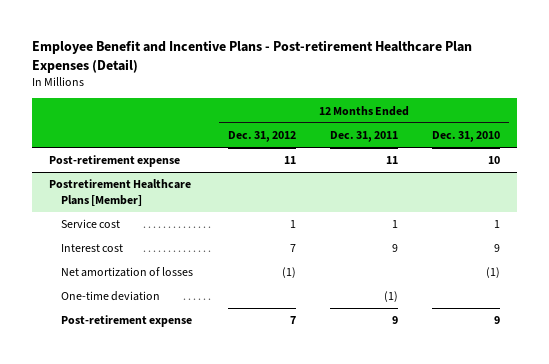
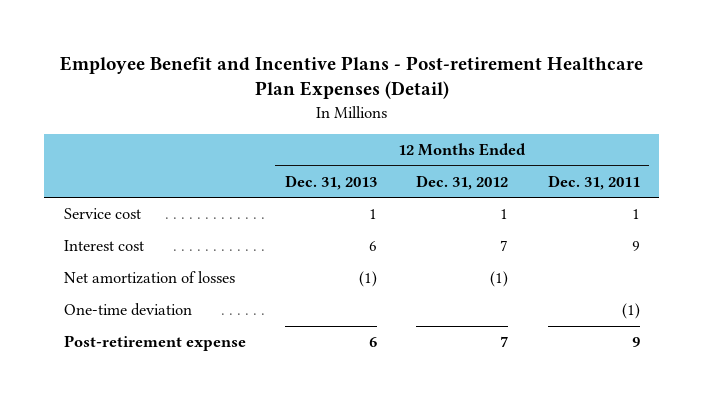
[431,130,500,142] Dec. 31, 2010 -> none
none -> [284,174,377,190] Dec. 31, 2013
[49,155,181,168] Post-retirement expense -> none
[49,179,192,206] Postretirement Healthcare Plans [Member] -> none

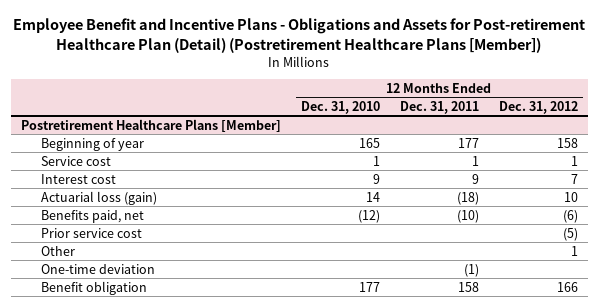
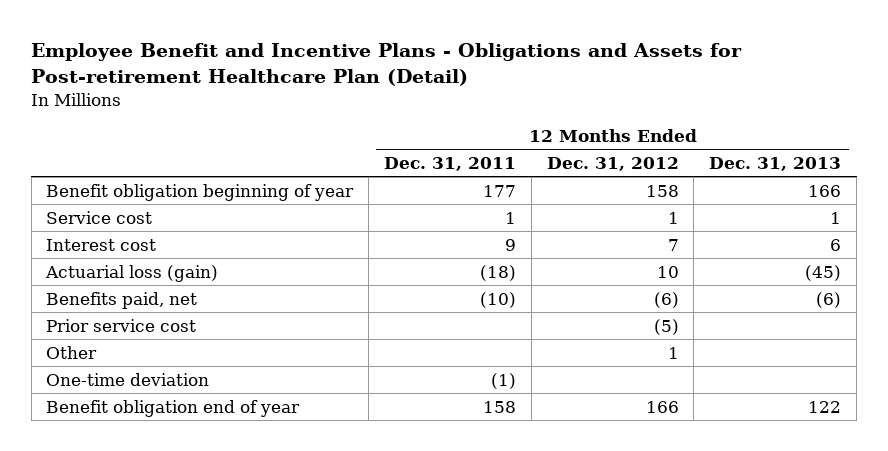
[13,18,586,53] Employee Benefit and Incentive Plans - Obligations and Assets for Post-retirement Healthcare Plan (Detail) (Postretirement Healthcare Plans [Member]) -> [31,43,743,87] Employee Benefit and Incentive Plans - Obligations and Assets for Post-retirement Healthcare Plan (Detail)
[300,100,380,114] Dec. 31, 2010 -> none
none -> [709,156,842,171] Dec. 31, 2013
[21,118,282,132] Postretirement Healthcare Plans [Member] -> none
[40,137,144,151] Beginning of year -> [46,183,355,201] Benefit obligation beginning of year
[40,280,147,295] Benefit obligation -> [46,399,301,417] Benefit obligation end of year

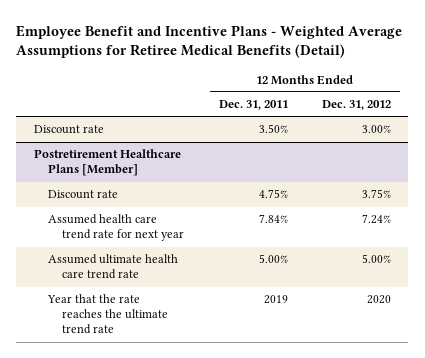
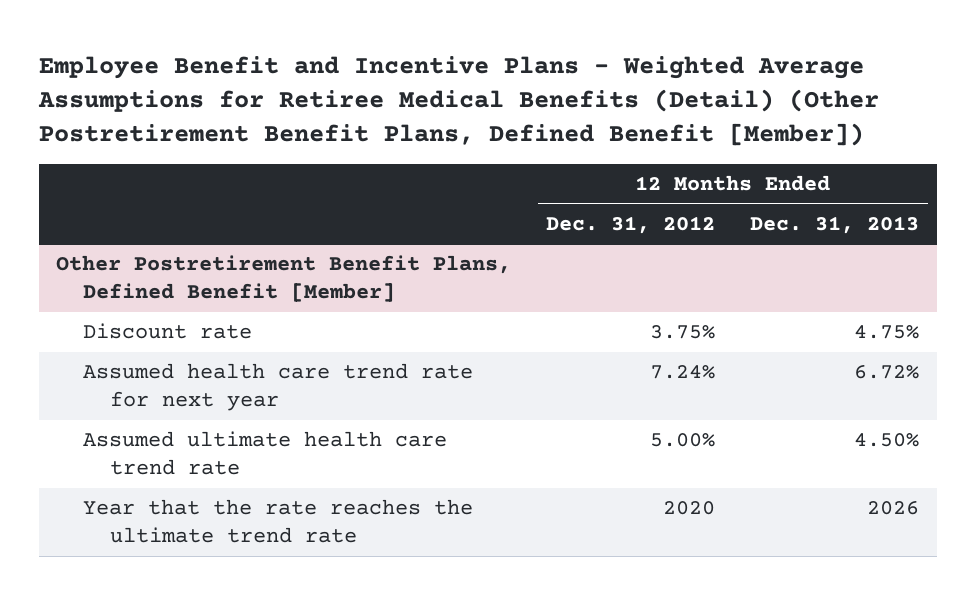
[16,24,403,58] Employee Benefit and Incentive Plans - Weighted Average Assumptions for Retiree Medical Benefits (Detail) -> [37,56,879,147] Employee Benefit and Incentive Plans - Weighted Average Assumptions for Retiree Medical Benefits (Detail) (Other Postretirement Benefit Plans, Defined Benefit [Member])
[218,100,288,111] Dec. 31, 2011 -> none
none -> [750,215,920,234] Dec. 31, 2013
[33,125,104,135] Discount rate -> none
[33,149,181,177] Postretirement Healthcare Plans [Member] -> none
none -> [56,255,512,303] Other Postretirement Benefit Plans, Defined Benefit [Member]

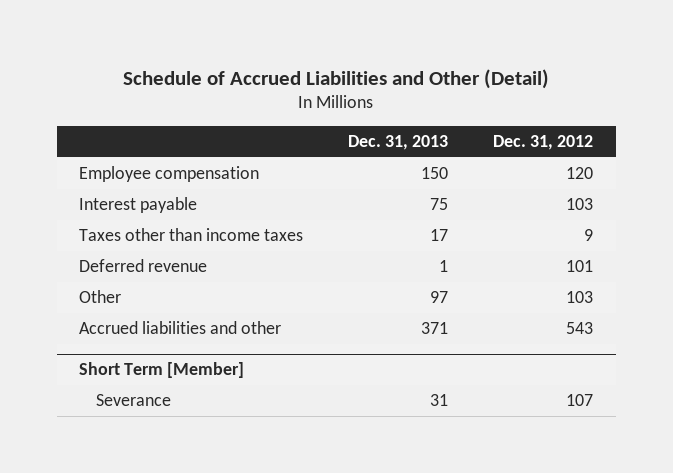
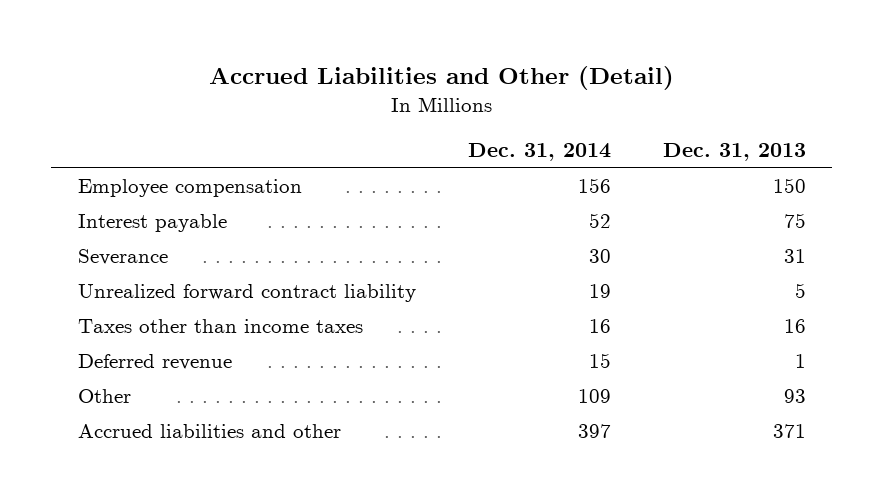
[123,68,550,89] Schedule of Accrued Liabilities and Other (Detail) -> [208,65,674,90] Accrued Liabilities and Other (Detail)
[493,135,594,151] Dec. 31, 2012 -> none
none -> [467,143,611,162] Dec. 31, 2014
none -> [77,248,168,265] Severance
none -> [77,283,416,302] Unrealized forward contract liability
[430,229,449,242] 17 -> [784,318,807,333] 16
[430,291,449,304] 97 -> [784,388,807,403] 93
[79,362,245,379] Short Term [Member] -> none
[96,394,172,407] Severance -> none

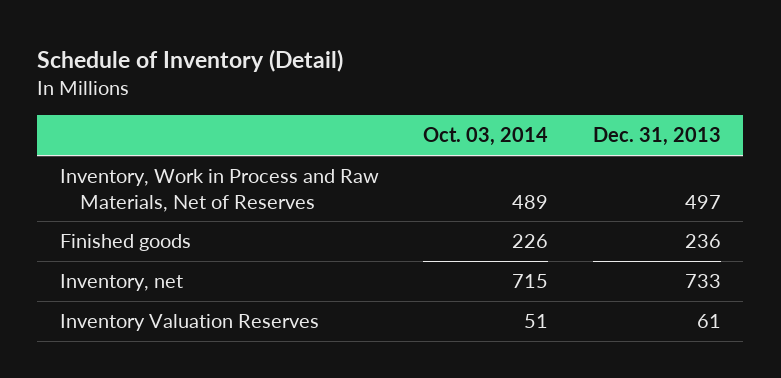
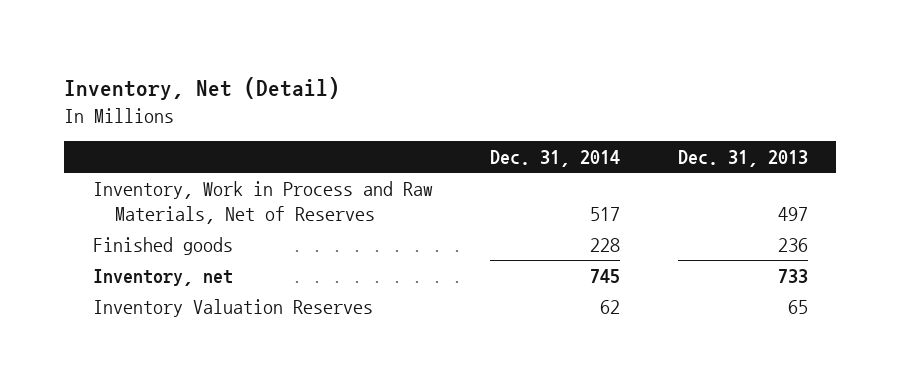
[37,49,344,73] Schedule of Inventory (Detail) -> [64,76,341,100] Inventory, Net (Detail)
[423,127,549,147] Oct. 03, 2014 -> none
none -> [490,150,621,168] Dec. 31, 2014
[697,314,722,329] 61 -> [787,299,808,314] 65

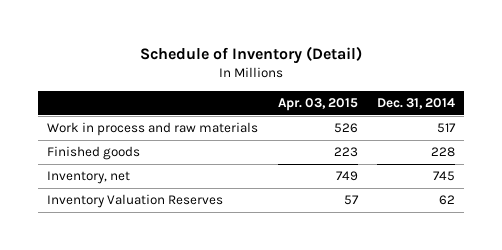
[64,76,341,100] Inventory, Net (Detail) -> [140,45,363,64] Schedule of Inventory (Detail)
[677,150,808,168] Dec. 31, 2013 -> none
none -> [277,98,358,112] Apr. 03, 2015
[93,180,434,225] Inventory, Work in Process and Raw Materials, Net of Reserves -> [47,122,259,137] Work in process and raw materials

